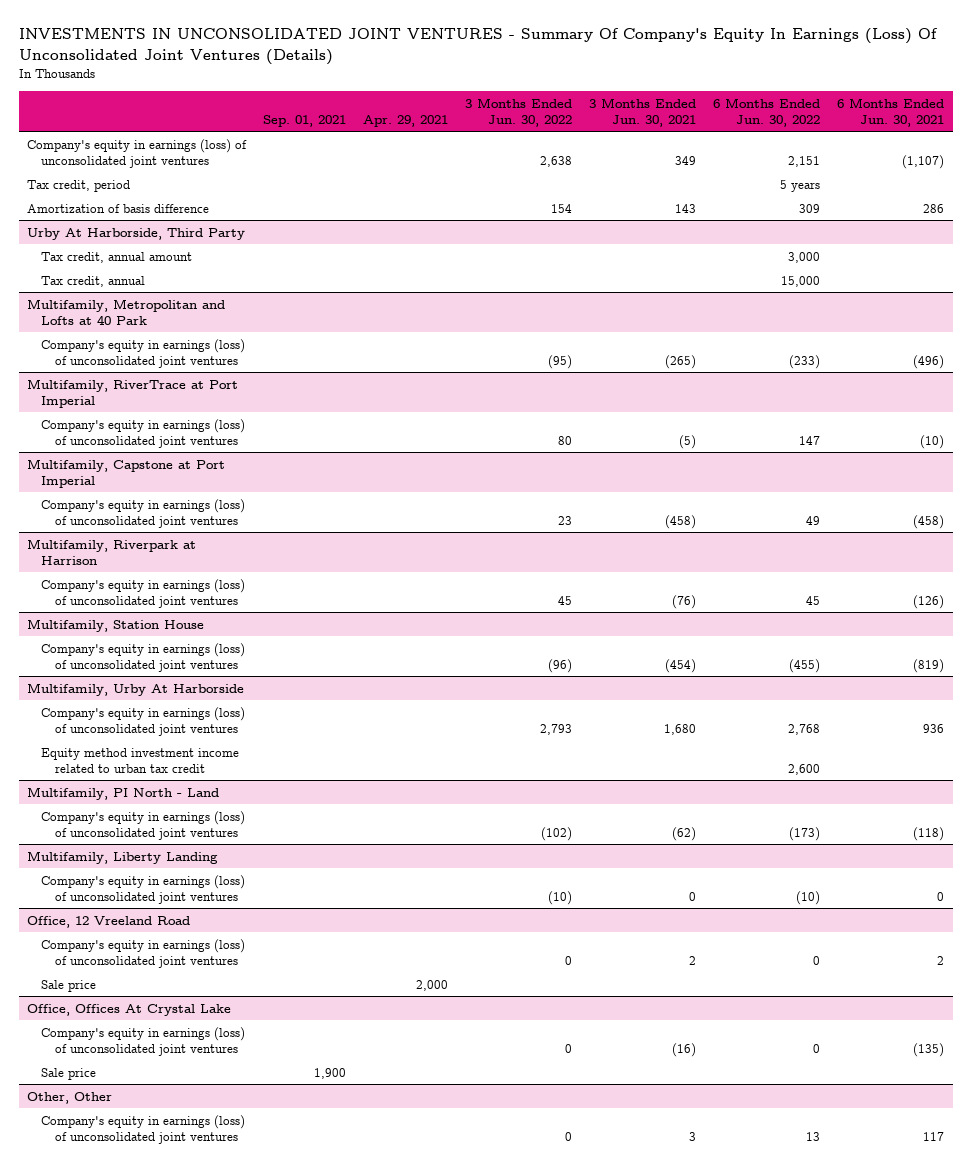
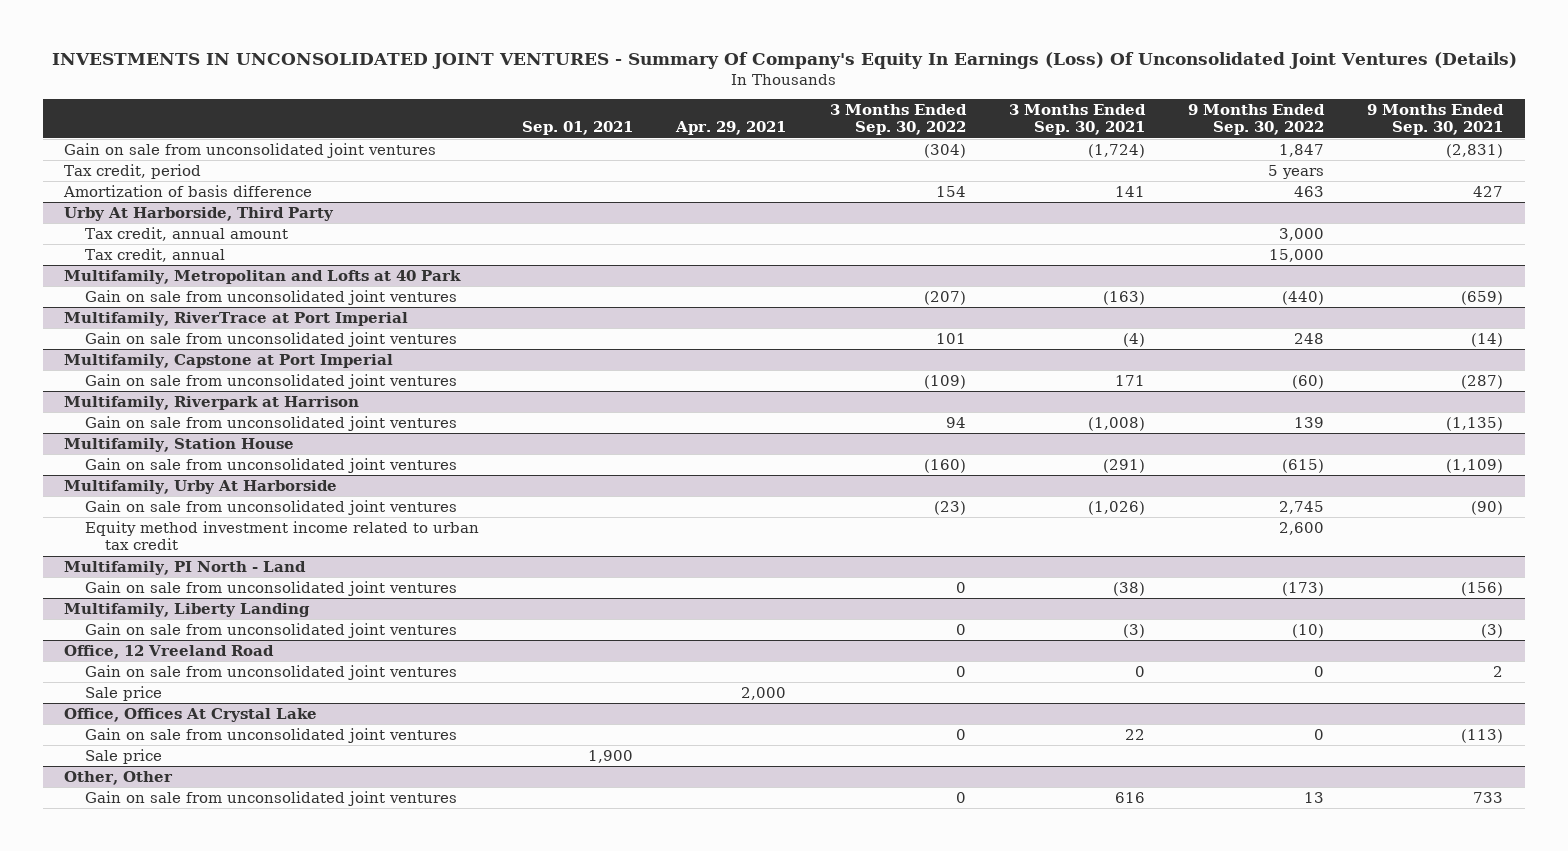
[465,97,573,127] 3 Months Ended Jun. 30, 2022 -> none
[589,97,697,127] 3 Months Ended Jun. 30, 2021 -> none
[713,97,821,127] 6 Months Ended Jun. 30, 2022 -> none
[837,97,945,127] 6 Months Ended Jun. 30, 2021 -> none
none -> [829,104,967,136] 3 Months Ended Sep. 30, 2022
none -> [1008,104,1146,136] 3 Months Ended Sep. 30, 2021
none -> [1188,104,1326,136] 9 Months Ended Sep. 30, 2022
none -> [1367,104,1505,136] 9 Months Ended Sep. 30, 2021
[27,138,248,168] Company's equity in earnings (loss) of unconsolidated joint ventures -> [64,142,437,158] Gain on sale from unconsolidated joint ventures
[41,338,246,368] Company's equity in earnings (loss) of unconsolidated joint ventures -> [84,289,457,305] Gain on sale from unconsolidated joint ventures
[41,418,246,448] Company's equity in earnings (loss) of unconsolidated joint ventures -> [84,331,457,347] Gain on sale from unconsolidated joint ventures
[41,498,246,528] Company's equity in earnings (loss) of unconsolidated joint ventures -> [84,373,457,389] Gain on sale from unconsolidated joint ventures
[41,578,246,608] Company's equity in earnings (loss) of unconsolidated joint ventures -> [84,415,457,431] Gain on sale from unconsolidated joint ventures
[41,642,246,672] Company's equity in earnings (loss) of unconsolidated joint ventures -> [84,457,457,473] Gain on sale from unconsolidated joint ventures
[41,706,246,736] Company's equity in earnings (loss) of unconsolidated joint ventures -> [84,499,457,515] Gain on sale from unconsolidated joint ventures
[41,810,246,840] Company's equity in earnings (loss) of unconsolidated joint ventures -> [84,580,457,596] Gain on sale from unconsolidated joint ventures
[41,874,246,904] Company's equity in earnings (loss) of unconsolidated joint ventures -> [84,622,457,638] Gain on sale from unconsolidated joint ventures
[41,938,246,968] Company's equity in earnings (loss) of unconsolidated joint ventures -> [84,664,457,680] Gain on sale from unconsolidated joint ventures
[41,1026,246,1056] Company's equity in earnings (loss) of unconsolidated joint ventures -> [84,727,457,743] Gain on sale from unconsolidated joint ventures
[41,1114,246,1144] Company's equity in earnings (loss) of unconsolidated joint ventures -> [84,790,457,806] Gain on sale from unconsolidated joint ventures

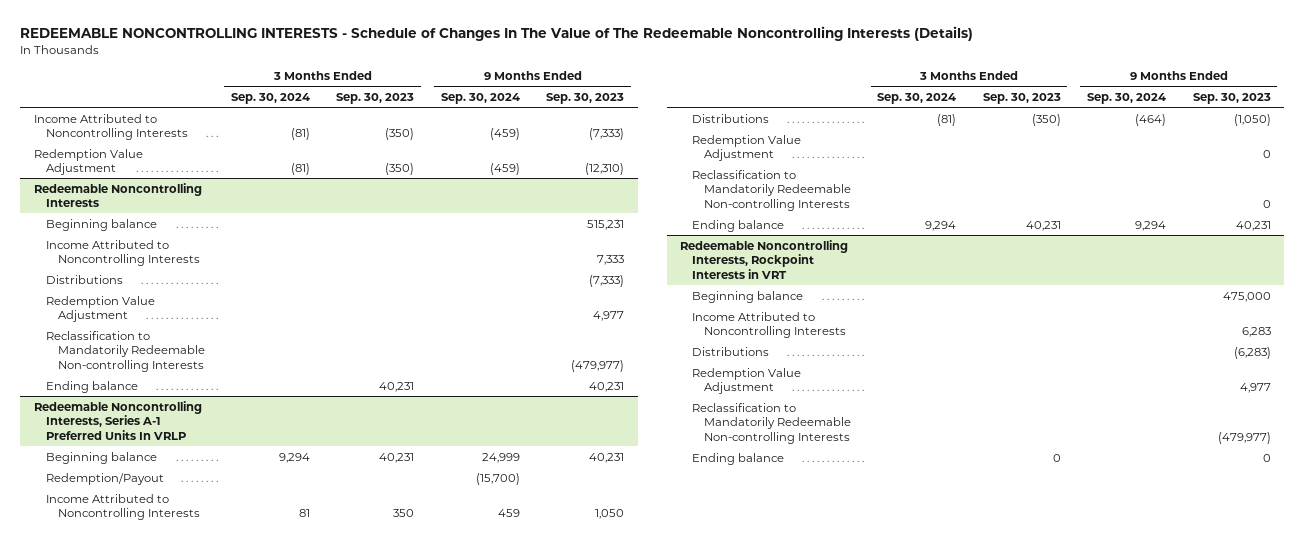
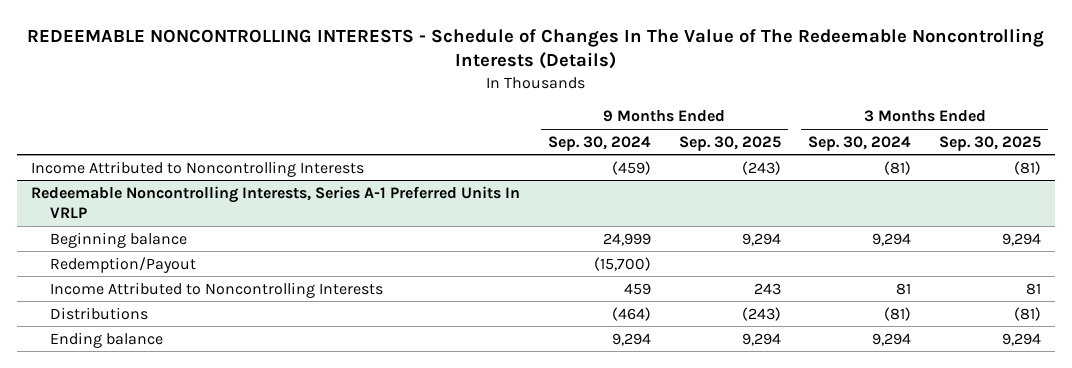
[336,92,415,104] Sep. 30, 2023 -> none
[546,92,625,104] Sep. 30, 2023 -> none
none -> [678,135,781,151] Sep. 30, 2025
none -> [939,135,1042,151] Sep. 30, 2025
[33,148,143,176] Redemption Value Adjustment -> none
[33,182,202,208] Redeemable Noncontrolling Interests -> none
[45,218,157,231] Beginning balance -> none
[45,239,200,267] Income Attributed to Noncontrolling Interests -> none
[45,274,123,284] Distributions -> none
[45,295,155,323] Redemption Value Adjustment -> none
[45,330,205,372] Reclassification to Mandatorily Redeemable Non-controlling Interests -> none
[45,380,138,393] Ending balance -> none
[691,134,801,162] Redemption Value Adjustment -> none
[691,169,851,211] Reclassification to Mandatorily Redeemable Non-controlling Interests -> none
[679,239,848,279] Redeemable Noncontrolling Interests, Rockpoint Interests in VRT -> none
[691,290,803,303] Beginning balance -> none
[691,311,846,339] Income Attributed to Noncontrolling Interests -> none
[691,346,769,356] Distributions -> none
[691,367,801,395] Redemption Value Adjustment -> none
[691,402,851,444] Reclassification to Mandatorily Redeemable Non-controlling Interests -> none
[691,452,784,465] Ending balance -> none

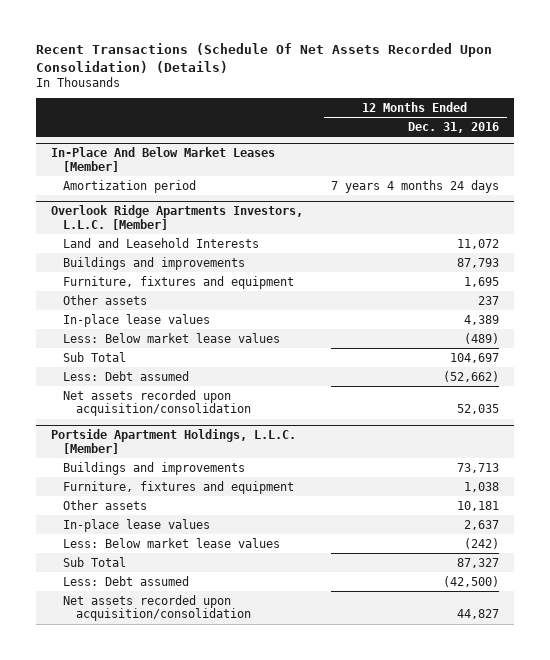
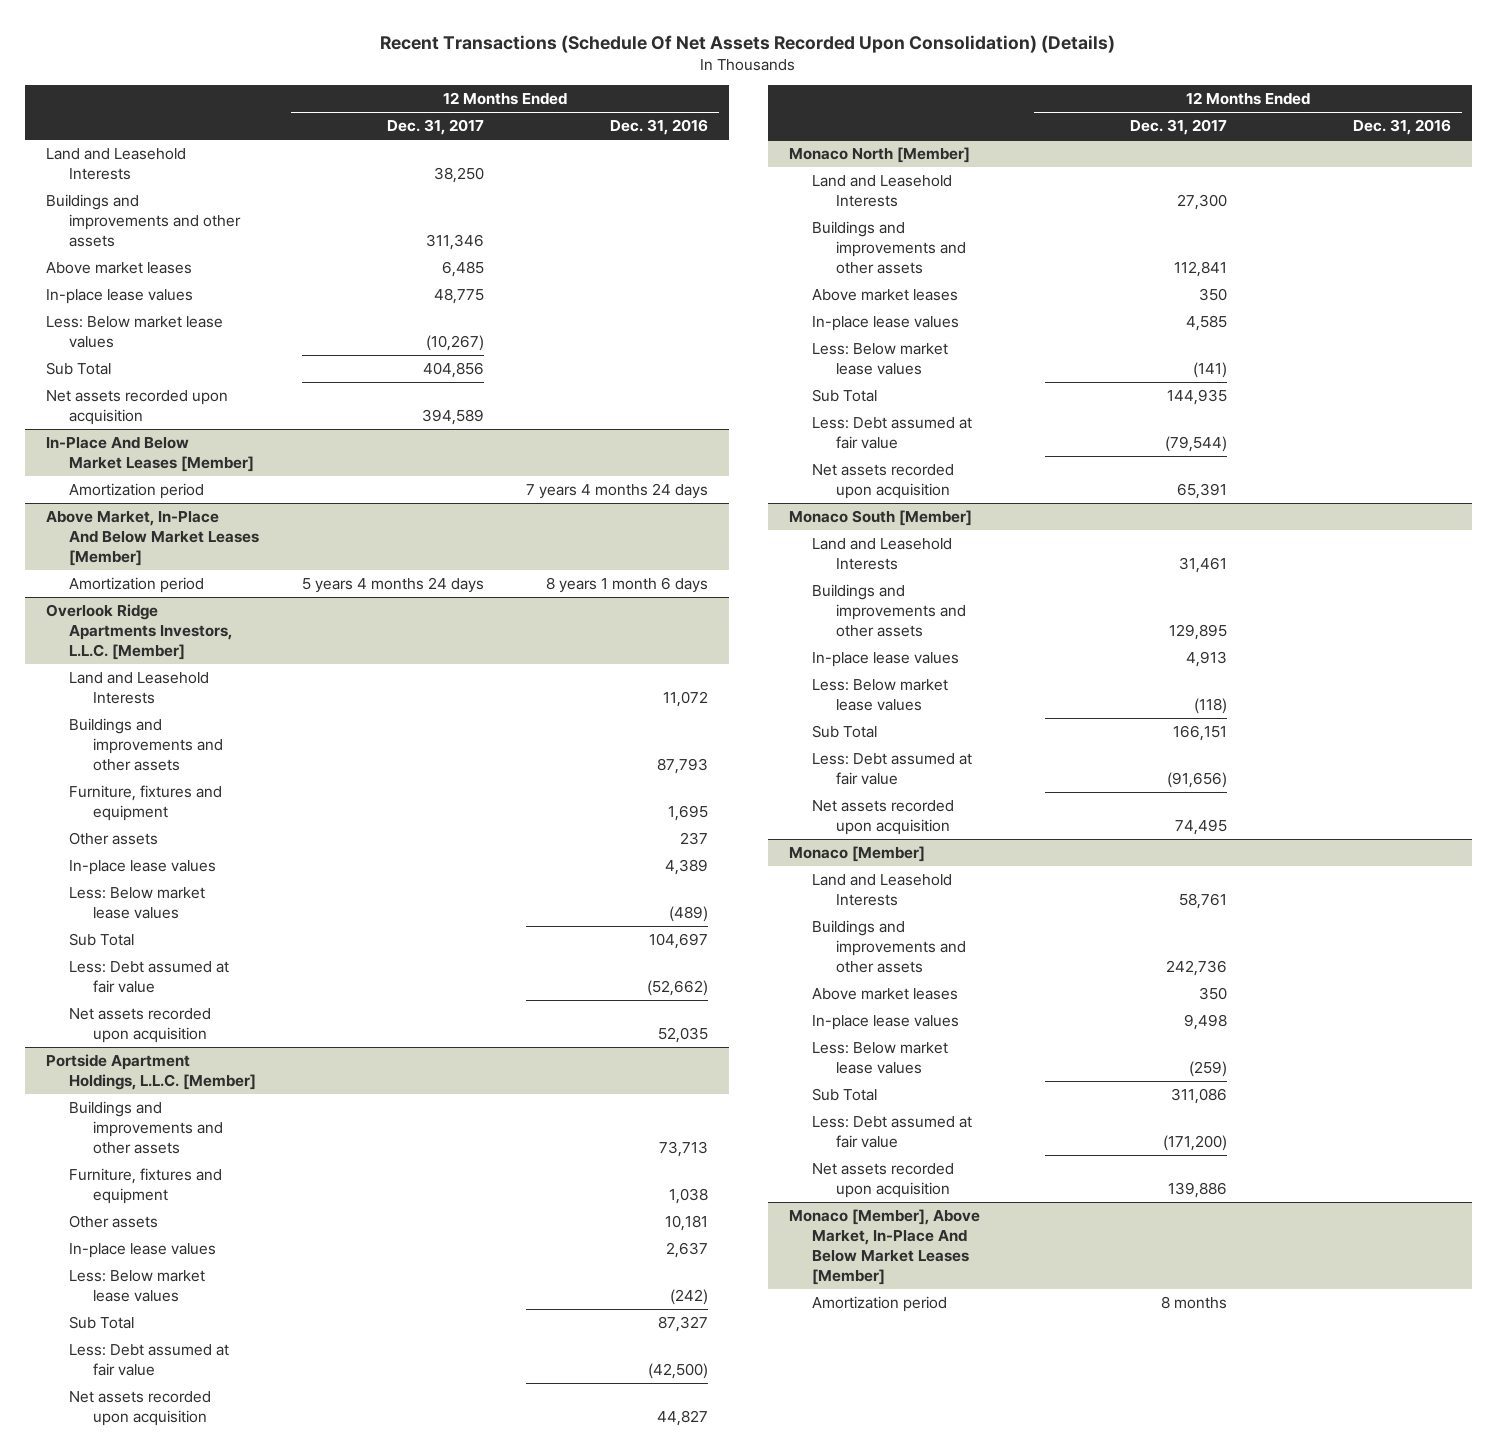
none -> [386,119,484,136] Dec. 31, 2017
none -> [45,148,186,181] Land and Leasehold Interests
none -> [45,194,242,248] Buildings and improvements and other assets
none -> [45,262,192,275] Above market leases
none -> [45,289,193,305] In-place lease values
none -> [45,316,223,349] Less: Below market lease values
none -> [45,362,111,376] Sub Total
none -> [45,390,228,426] Net assets recorded upon acquisition
none -> [45,511,260,567] Above Market, In-Place And Below Market Leases [Member]
none -> [69,577,205,594] Amortization period
[63,256,246,270] Buildings and improvements -> [69,718,223,772] Buildings and improvements and other assets
[63,370,190,381] Less: Debt assumed -> [69,961,230,994] Less: Debt assumed at fair value
[63,389,251,417] Net assets recorded upon acquisition/consolidation -> [69,1008,212,1044] Net assets recorded upon acquisition
[63,461,246,475] Buildings and improvements -> [69,1101,223,1155] Buildings and improvements and other assets
[63,575,190,586] Less: Debt assumed -> [69,1344,230,1377] Less: Debt assumed at fair value
[63,594,251,622] Net assets recorded upon acquisition/consolidation -> [69,1391,212,1427] Net assets recorded upon acquisition
none -> [789,147,971,164] Monaco North [Member]
none -> [812,175,953,208] Land and Leasehold Interests
none -> [812,221,966,275] Buildings and improvements and other assets
none -> [812,289,959,302] Above market leases
none -> [812,316,960,332] In-place lease values
none -> [812,343,949,376] Less: Below market lease values
none -> [812,389,878,403] Sub Total
none -> [812,417,973,450] Less: Debt assumed at fair value
none -> [812,464,955,500] Net assets recorded upon acquisition
none -> [789,510,973,527] Monaco South [Member]
none -> [812,538,953,571] Land and Leasehold Interests
none -> [812,584,966,638] Buildings and improvements and other assets
none -> [812,652,960,668] In-place lease values
none -> [812,679,949,712] Less: Below market lease values
none -> [812,725,878,739] Sub Total
none -> [812,753,973,786] Less: Debt assumed at fair value
none -> [812,800,955,836] Net assets recorded upon acquisition
none -> [789,846,926,863] Monaco [Member]
none -> [812,874,953,907] Land and Leasehold Interests
none -> [812,920,966,974] Buildings and improvements and other assets
none -> [812,988,959,1001] Above market leases
none -> [812,1015,960,1031] In-place lease values
none -> [812,1042,949,1075] Less: Below market lease values
none -> [812,1088,878,1102] Sub Total
none -> [812,1116,973,1149] Less: Debt assumed at fair value
none -> [812,1163,955,1199] Net assets recorded upon acquisition
none -> [789,1209,981,1286] Monaco [Member], Above Market, In-Place And Below Market Leases [Member]
none -> [812,1296,948,1313] Amortization period

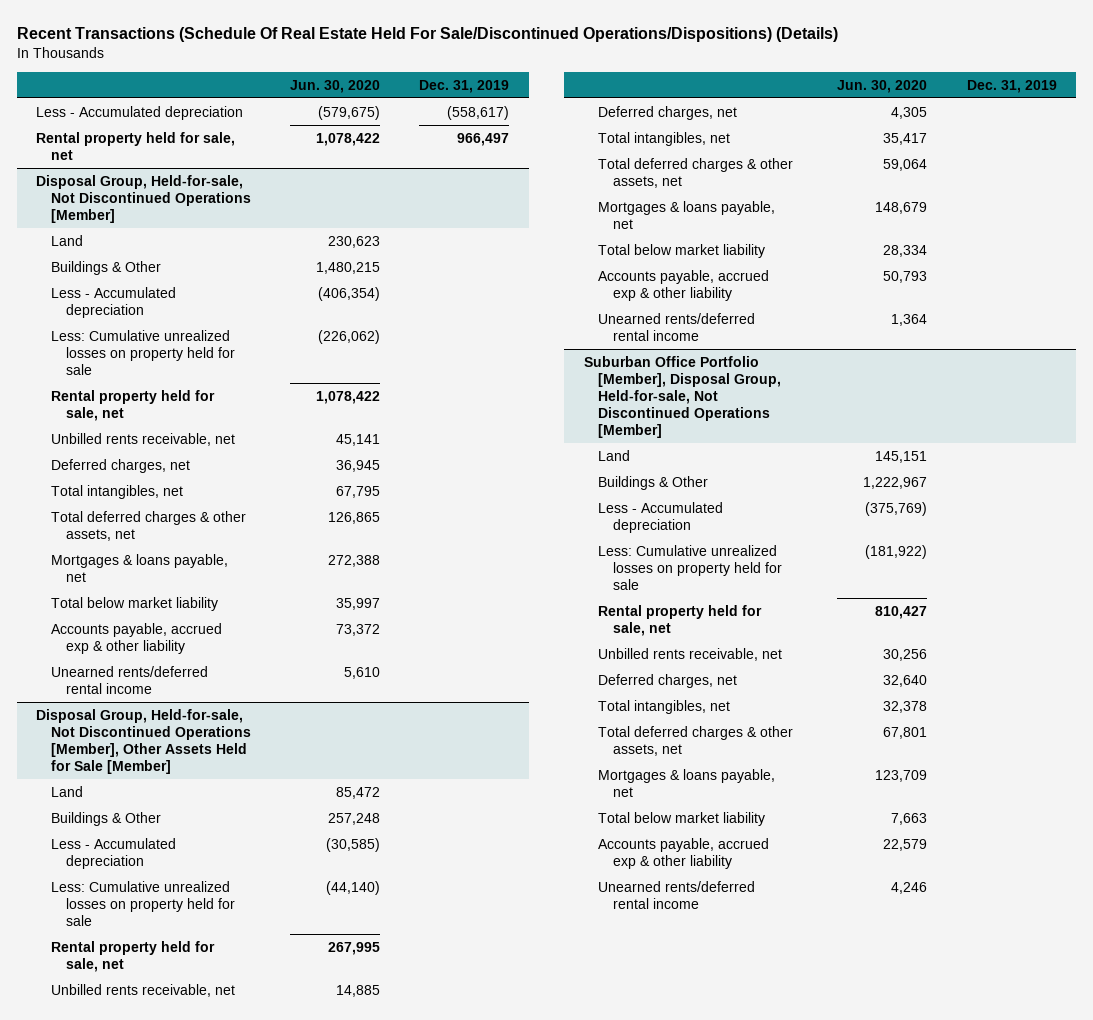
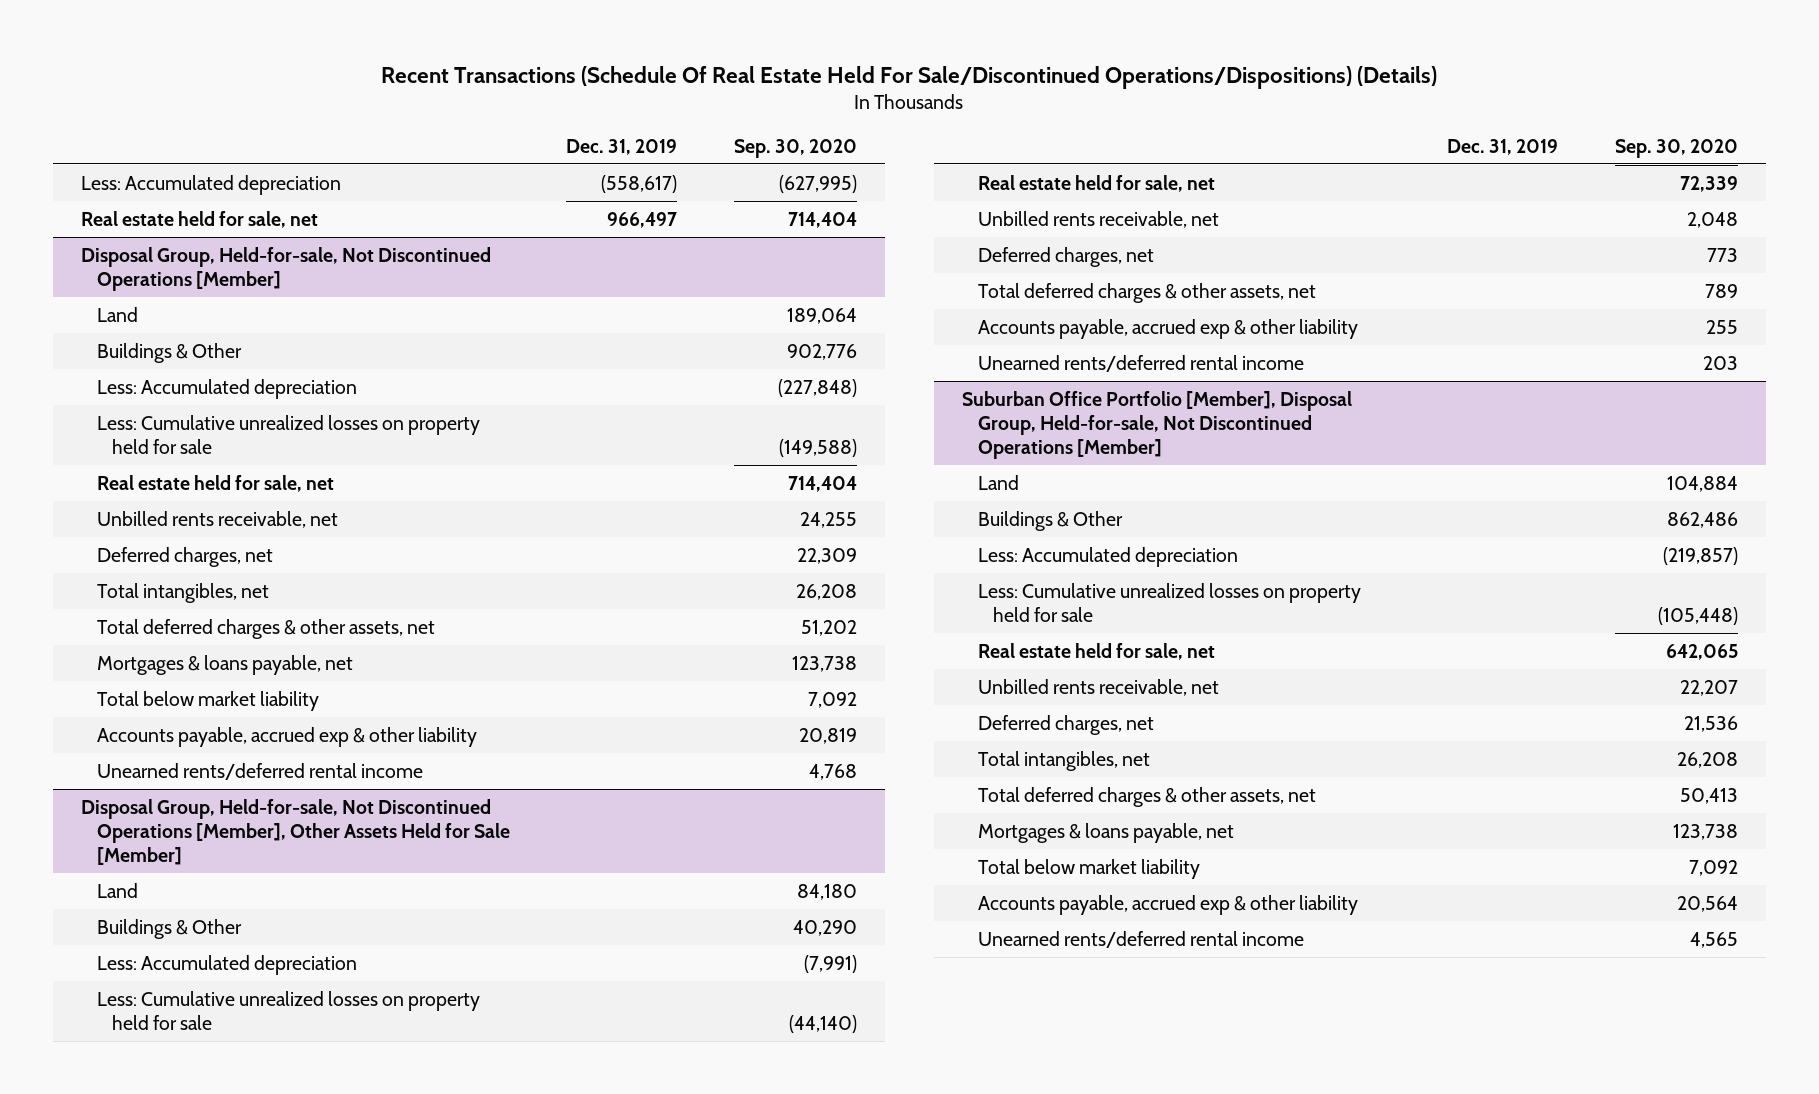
[290,79,381,93] Jun. 30, 2020 -> none
none -> [733,138,857,158] Sep. 30, 2020
[36,105,244,120] Less - Accumulated depreciation -> [80,174,341,195] Less: Accumulated depreciation
[36,131,236,160] Rental property held for sale, net -> [80,210,318,228] Real estate held for sale, net
[51,286,177,318] Less - Accumulated depreciation -> [96,378,357,399] Less: Accumulated depreciation
[51,389,216,421] Rental property held for sale, net -> [96,474,334,492] Real estate held for sale, net
[51,837,177,869] Less - Accumulated depreciation -> [96,954,357,975] Less: Accumulated depreciation
[51,940,216,972] Rental property held for sale, net -> [977,174,1215,192] Real estate held for sale, net
[598,131,731,146] Total intangibles, net -> none
[598,200,776,229] Mortgages & loans payable, net -> none
[598,243,766,258] Total below market liability -> none
[598,501,724,533] Less - Accumulated depreciation -> [977,546,1238,567] Less: Accumulated depreciation
[598,604,763,636] Rental property held for sale, net -> [977,642,1215,660] Real estate held for sale, net

